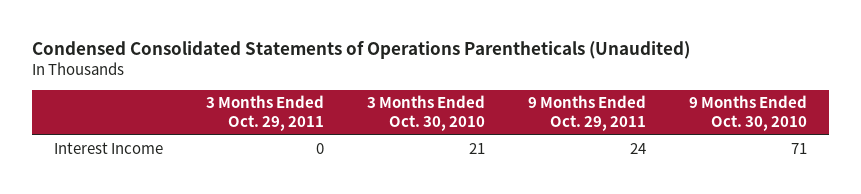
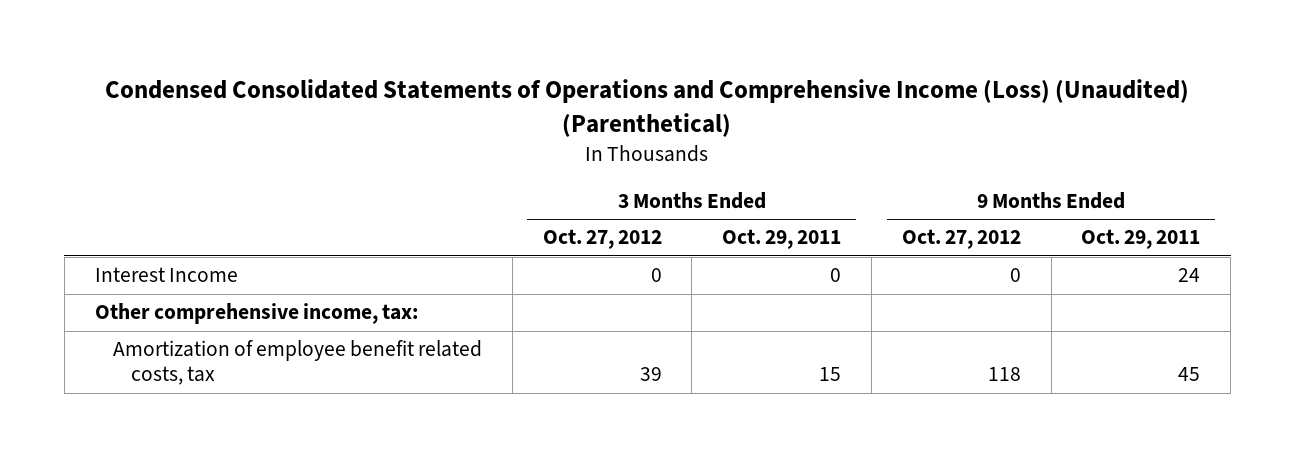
[32,41,691,60] Condensed Consolidated Statements of Operations Parentheticals (Unaudited) -> [105,78,1190,137] Condensed Consolidated Statements of Operations and Comprehensive Income (Loss) (Unaudited) (Parenthetical)
[367,95,486,131] 3 Months Ended Oct. 30, 2010 -> none
[689,95,808,131] 9 Months Ended Oct. 30, 2010 -> none
none -> [542,229,662,250] Oct. 27, 2012
none -> [901,229,1021,250] Oct. 27, 2012
none -> [94,303,418,325] Other comprehensive income, tax:
none -> [113,340,483,386] Amortization of employee benefit related costs, tax

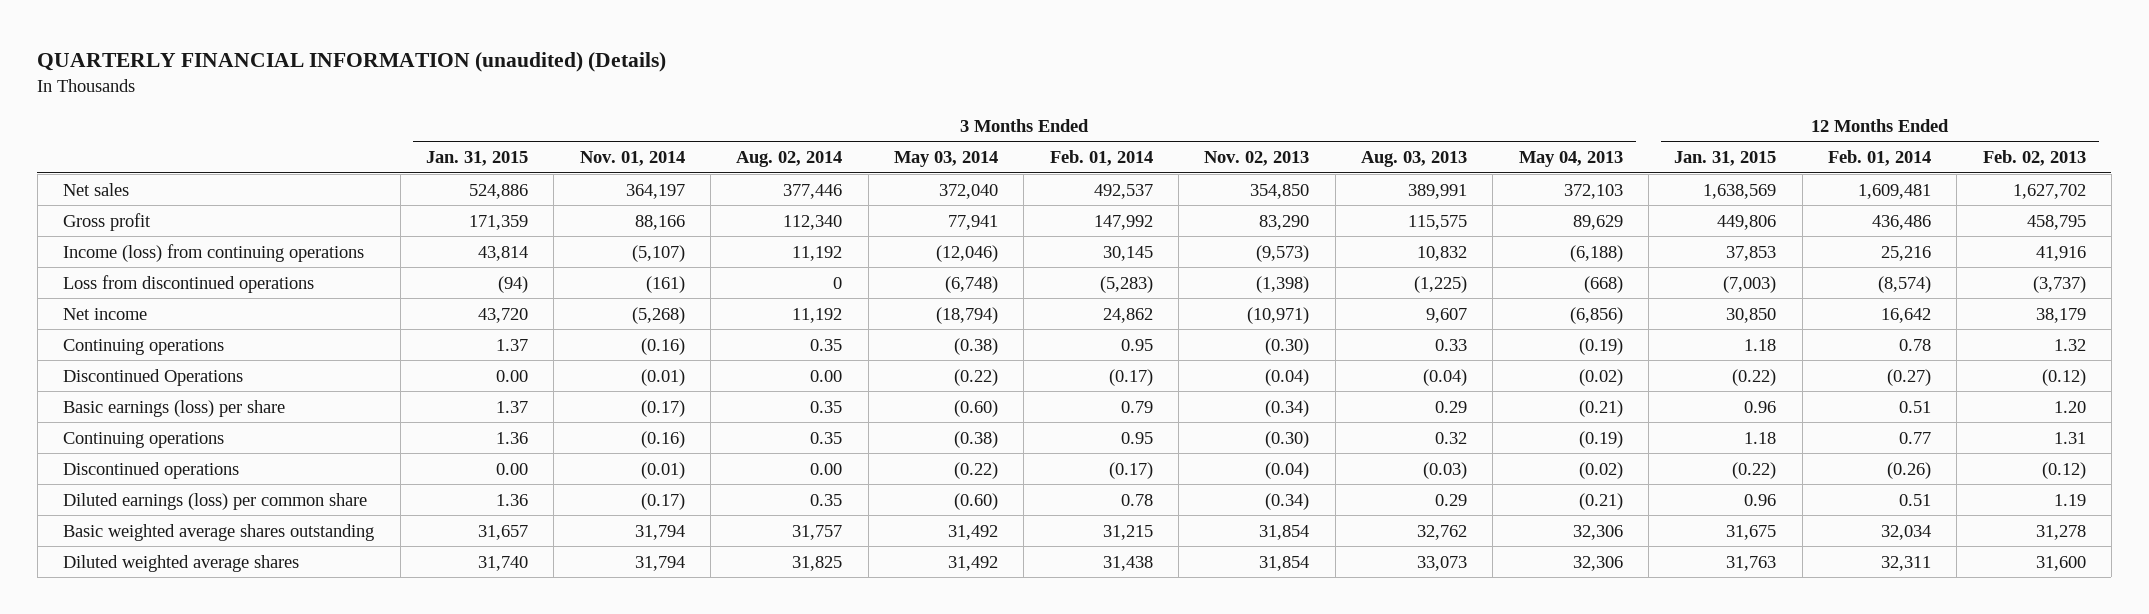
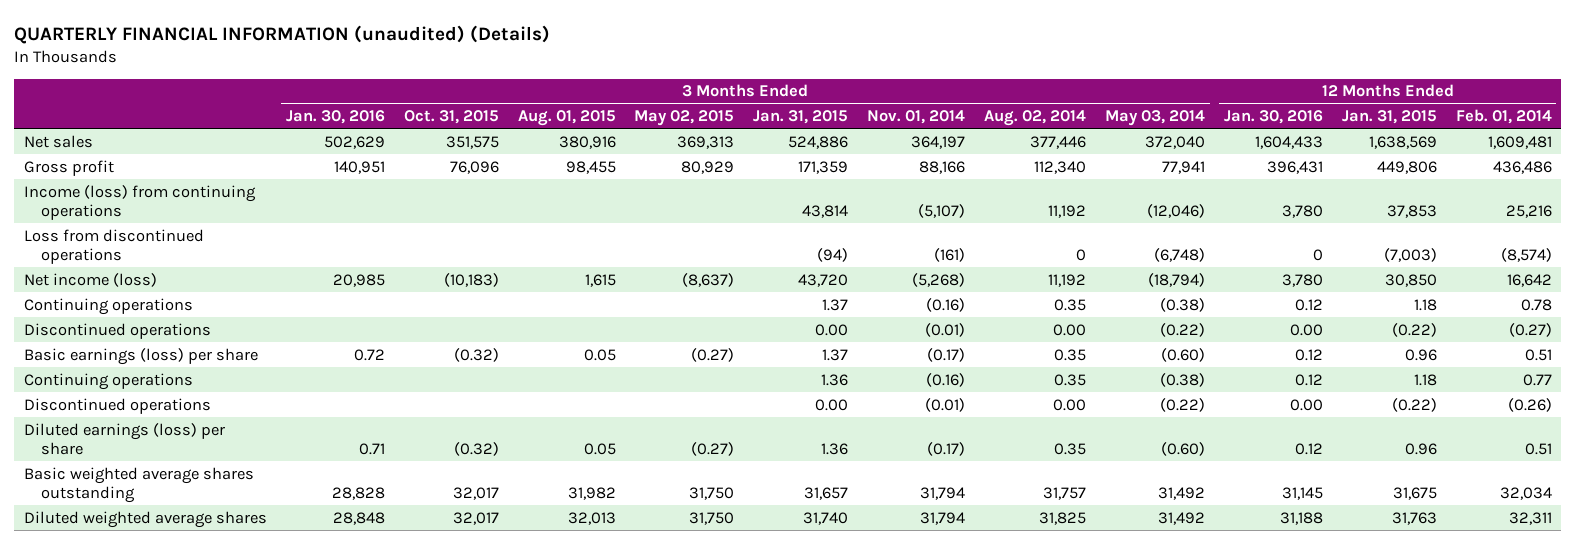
[1049,150,1153,167] Feb. 01, 2014 -> none
[1204,151,1310,167] Nov. 02, 2013 -> none
[1360,151,1467,168] Aug. 03, 2013 -> none
[1518,151,1623,168] May 04, 2013 -> none
[1982,150,2086,167] Feb. 02, 2013 -> none
none -> [285,110,385,125] Jan. 30, 2016
none -> [403,110,499,125] Oct. 31, 2015
none -> [517,110,616,127] Aug. 01, 2015
none -> [634,110,735,127] May 02, 2015
none -> [1223,110,1323,125] Jan. 30, 2016
[63,307,148,320] Net income -> [23,272,157,287] Net income (loss)
[63,368,244,386] Discontinued Operations -> [23,322,211,339] Discontinued operations
[63,492,368,510] Diluted earnings (loss) per common share -> [23,422,225,456] Diluted earnings (loss) per share

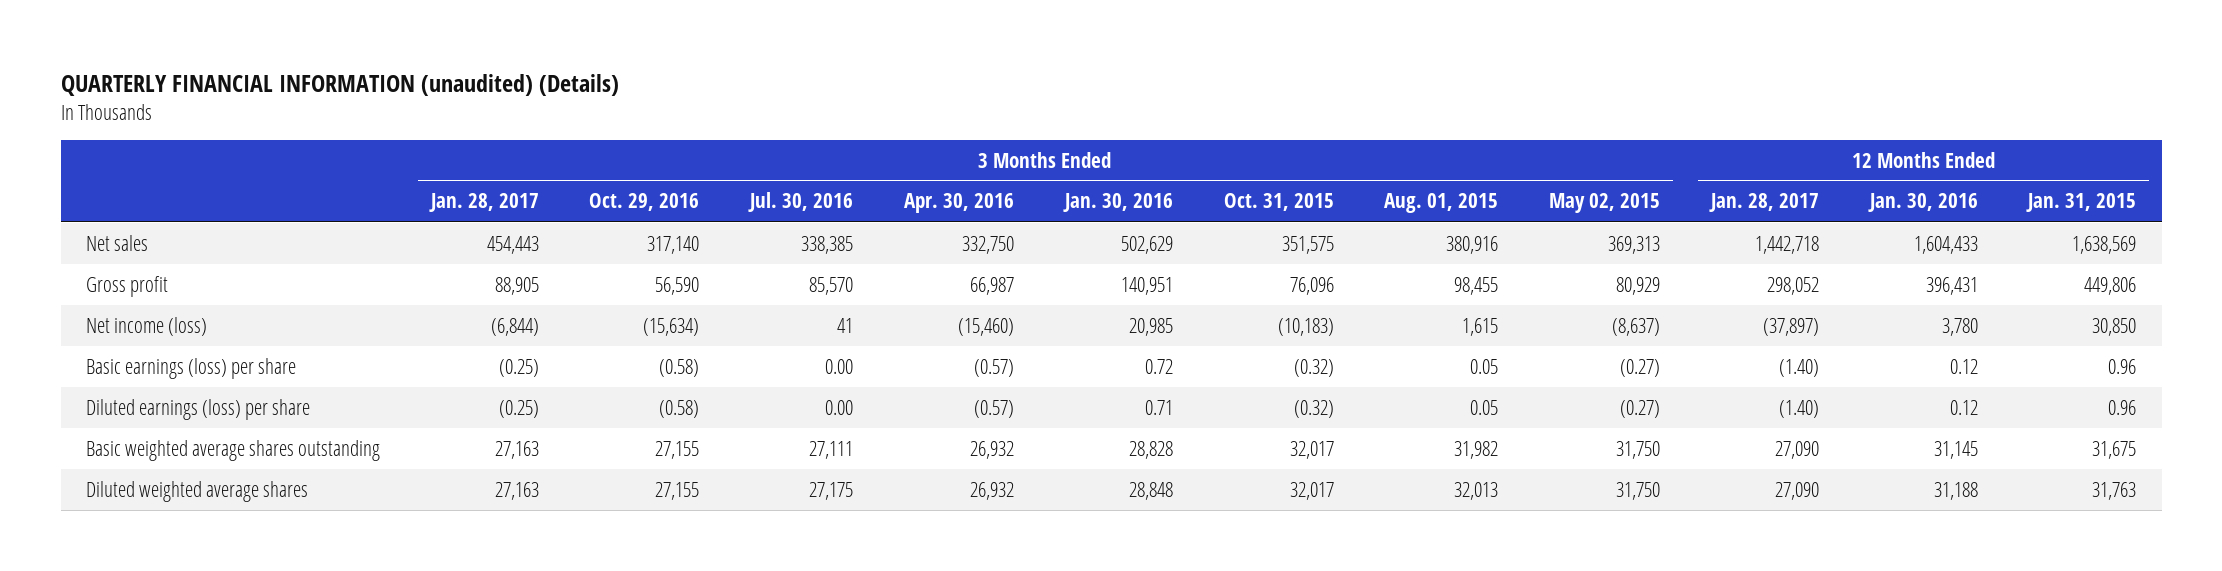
[753,110,849,125] Jan. 31, 2015 -> none
[867,110,966,125] Nov. 01, 2014 -> none
[984,110,1087,127] Aug. 02, 2014 -> none
[1104,110,1205,127] May 03, 2014 -> none
[1455,109,1552,125] Feb. 01, 2014 -> none
none -> [428,193,539,213] Jan. 28, 2017
none -> [589,193,700,212] Oct. 29, 2016
none -> [748,192,854,213] Jul. 30, 2016
none -> [904,193,1015,214] Apr. 30, 2016
none -> [1708,193,1819,213] Jan. 28, 2017
[23,184,256,221] Income (loss) from continuing operations -> none
[23,228,204,265] Loss from discontinued operations -> none
[23,297,193,315] Continuing operations -> none
[23,322,211,339] Discontinued operations -> none
[23,372,193,390] Continuing operations -> none
[23,397,211,414] Discontinued operations -> none

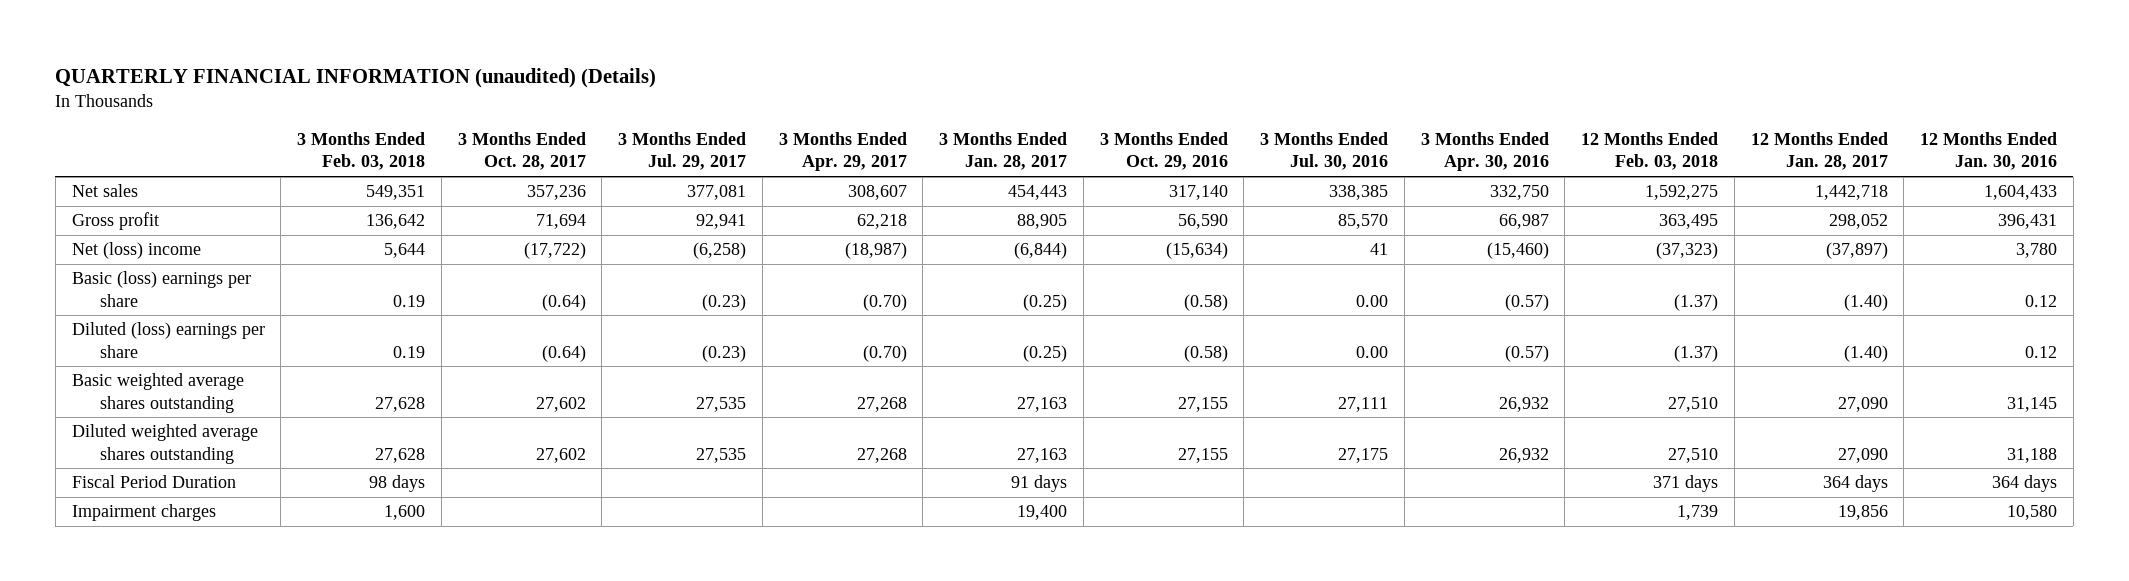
[1062,193,1173,213] Jan. 30, 2016 -> none
[1223,193,1334,212] Oct. 31, 2015 -> none
[1384,193,1499,214] Aug. 01, 2015 -> none
[1549,193,1661,214] May 02, 2015 -> none
[2026,193,2137,213] Jan. 31, 2015 -> none
none -> [297,132,426,171] 3 Months Ended Feb. 03, 2018
none -> [457,132,586,171] 3 Months Ended Oct. 28, 2017
none -> [618,132,747,171] 3 Months Ended Jul. 29, 2017
none -> [778,132,907,172] 3 Months Ended Apr. 29, 2017
none -> [1581,132,1719,171] 12 Months Ended Feb. 03, 2018
[85,316,207,336] Net income (loss) -> [71,242,201,260] Net (loss) income
[85,357,296,379] Basic earnings (loss) per share -> [71,271,251,307] Basic (loss) earnings per share
[85,398,310,420] Diluted earnings (loss) per share -> [71,322,265,358] Diluted (loss) earnings per share
[85,480,308,502] Diluted weighted average shares -> [71,424,258,464] Diluted weighted average shares outstanding
none -> [71,475,236,489] Fiscal Period Duration
none -> [71,504,216,522] Impairment charges

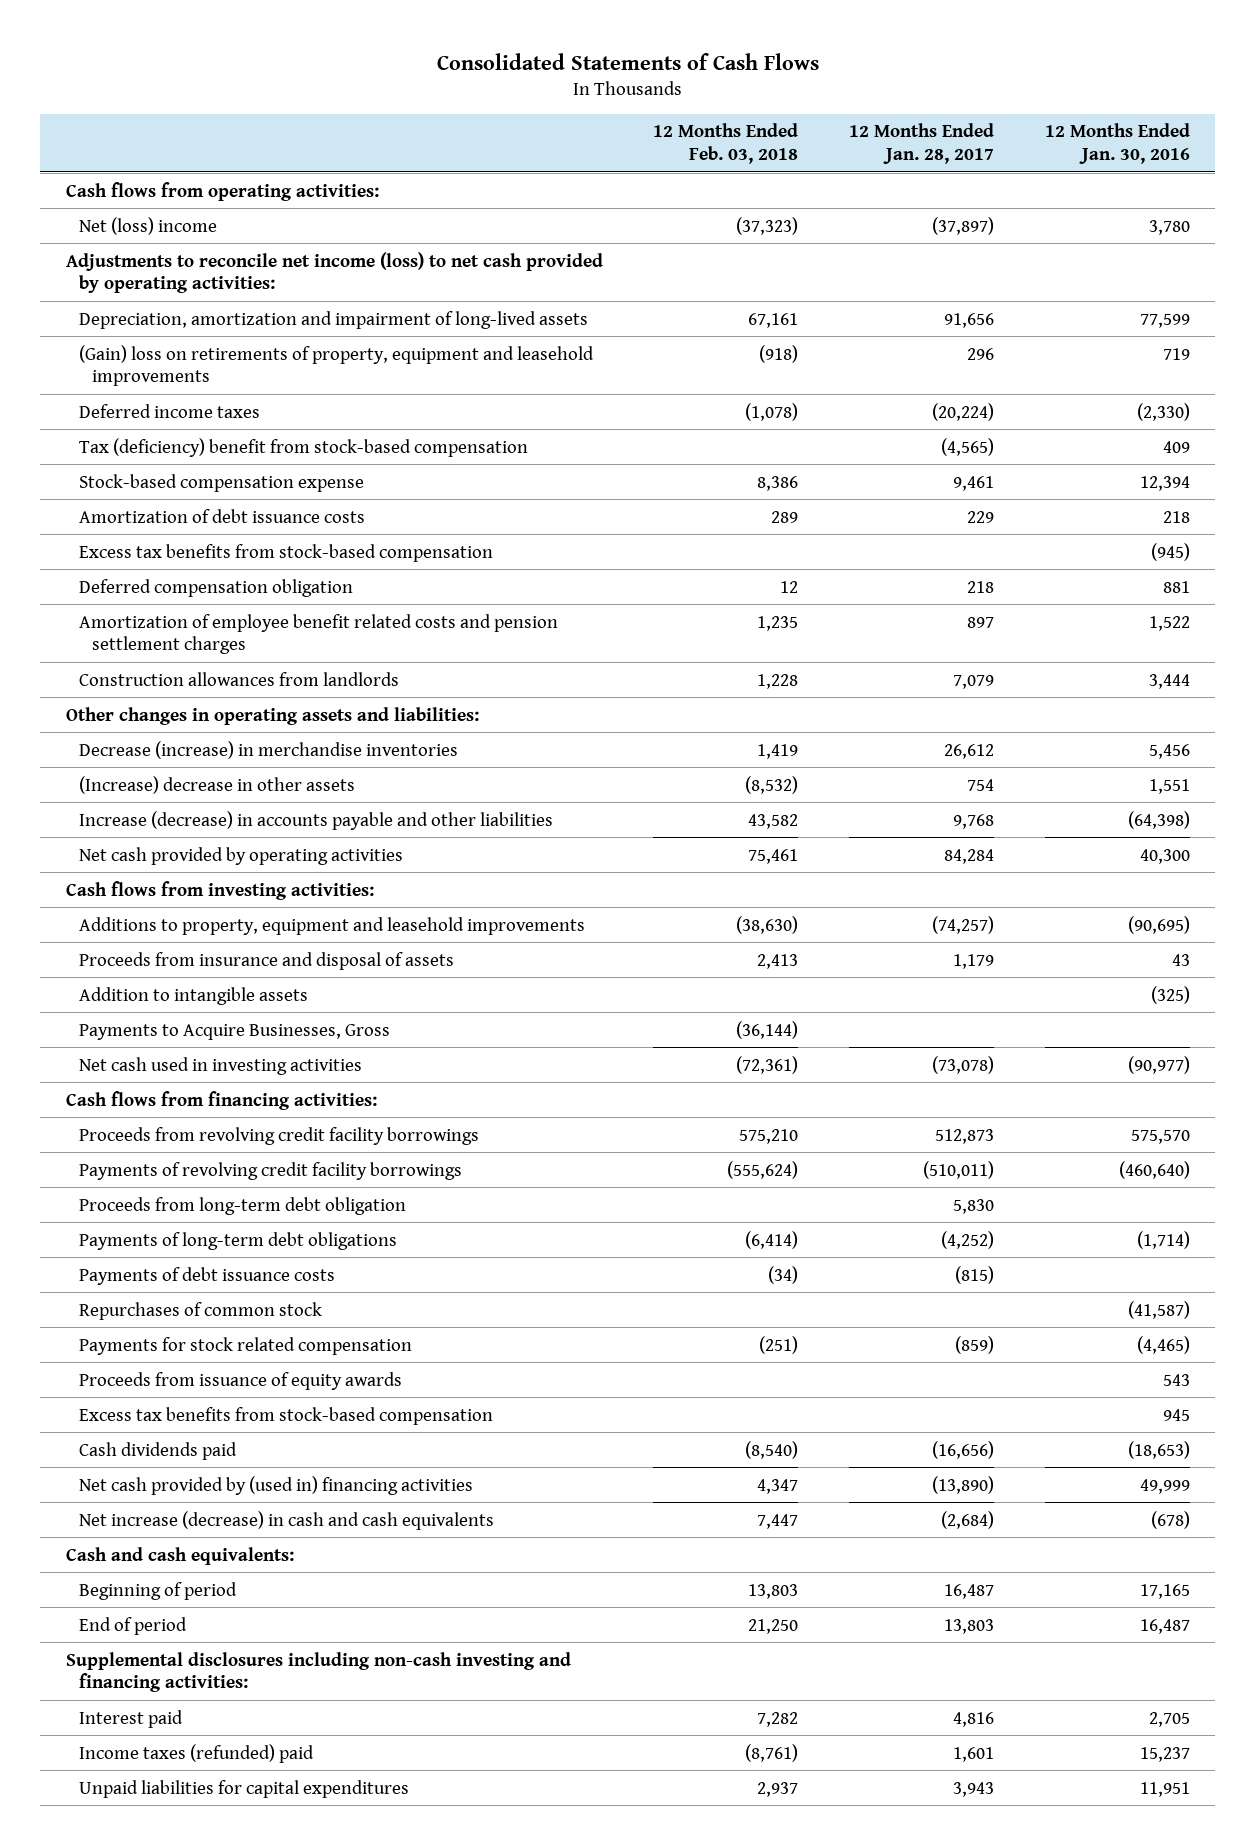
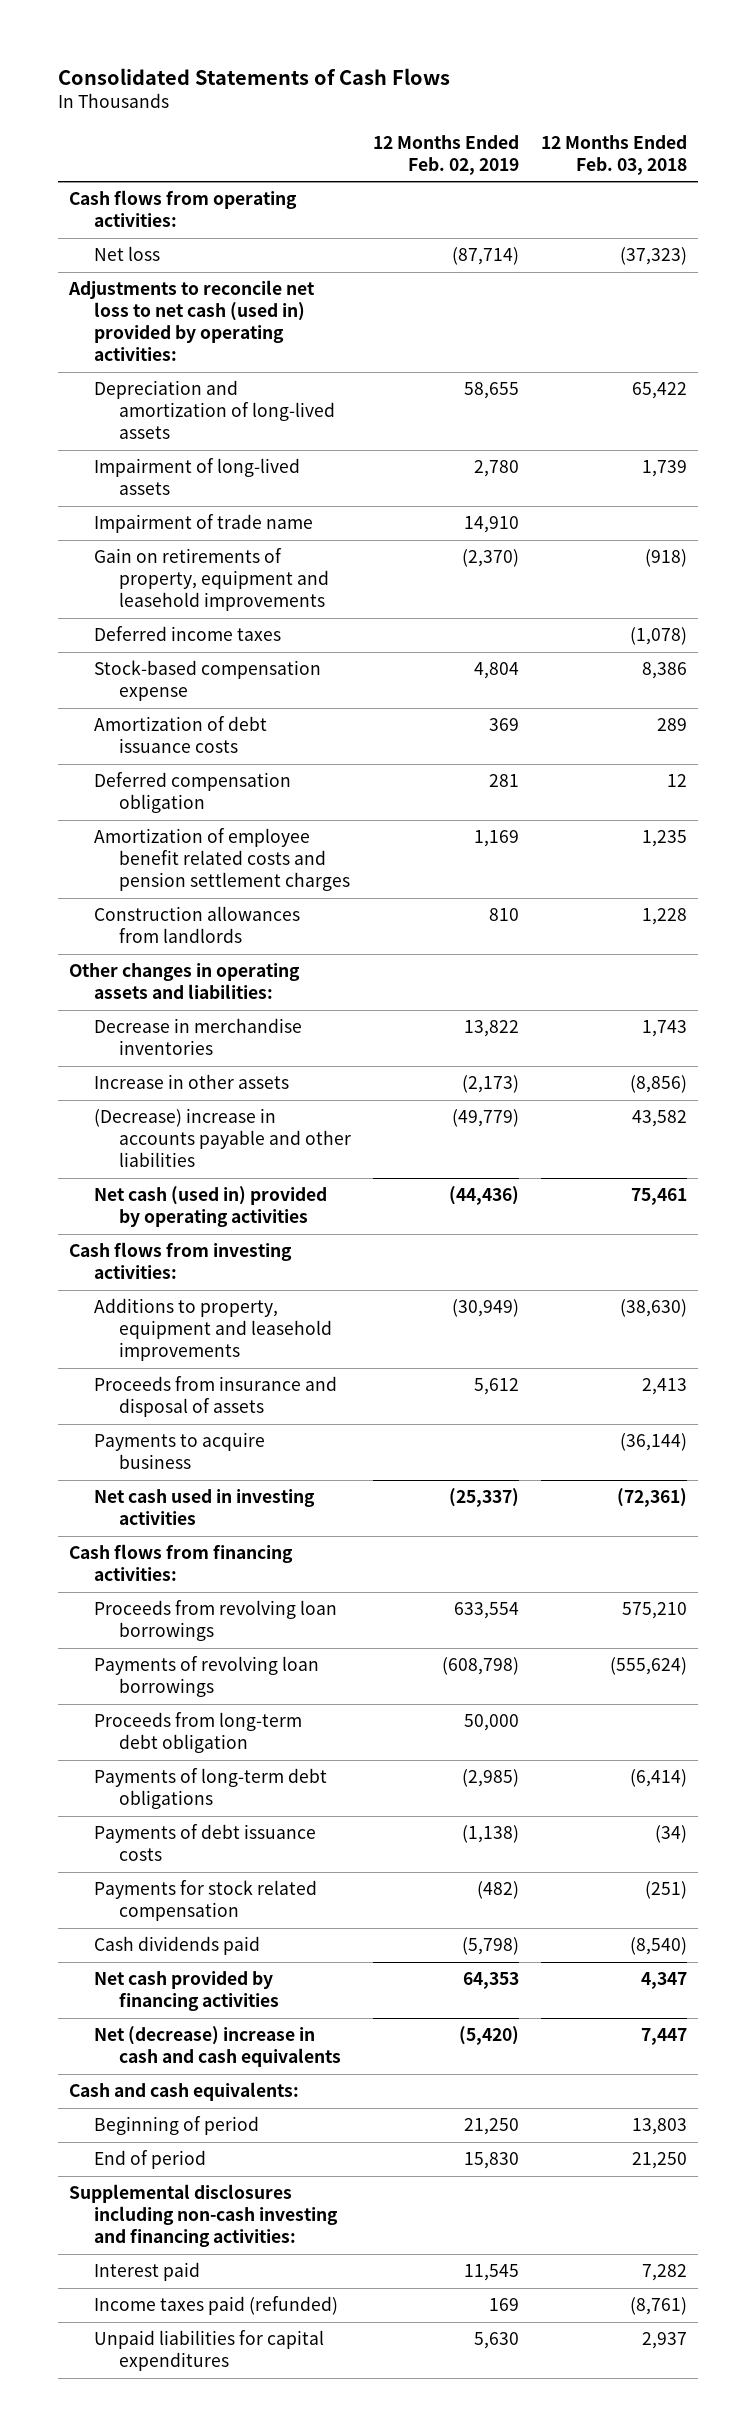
[849,123,995,164] 12 Months Ended Jan. 28, 2017 -> none
[1044,123,1190,164] 12 Months Ended Jan. 30, 2016 -> none
none -> [372,134,519,175] 12 Months Ended Feb. 02, 2019
[79,216,218,235] Net (loss) income -> [93,246,160,262] Net loss
[65,251,603,293] Adjustments to reconcile net income (loss) to net cash provided by operating activities: -> [67,280,315,362] Adjustments to reconcile net loss to net cash (used in) provided by operating activities:
[79,310,589,329] Depreciation, amortization and impairment of long-lived assets -> [93,380,335,440] Depreciation and amortization of long-lived assets
[748,312,799,328] 67,161 -> [632,382,688,400] 65,422
none -> [93,458,300,496] Impairment of long-lived assets
none -> [93,514,313,534] Impairment of trade name
[79,344,595,386] (Gain) loss on retirements of property, equipment and leasehold improvements -> [93,548,329,612] Gain on retirements of property, equipment and leasehold improvements
[79,437,529,457] Tax (deficiency) benefit from stock-based compensation -> none
[79,543,494,562] Excess tax benefits from stock-based compensation -> none
[79,740,459,759] Decrease (increase) in merchandise inventories -> [93,1018,302,1056] Decrease in merchandise inventories
[757,743,799,759] 1,419 -> [642,1020,688,1038] 1,743
[79,775,356,794] (Increase) decrease in other assets -> [93,1074,289,1090] Increase in other assets
[745,775,799,794] (8,532) -> [630,1075,688,1094] (8,856)
[79,810,554,830] Increase (decrease) in accounts payable and other liabilities -> [93,1108,351,1168] (Decrease) increase in accounts payable and other liabilities
[79,846,404,865] Net cash provided by operating activities -> [93,1186,327,1228] Net cash (used in) provided by operating activities
[79,986,309,1005] Addition to intangible assets -> none
[79,1023,391,1040] Payments to Acquire Businesses, Gross -> [93,1432,265,1470] Payments to acquire business
[79,1126,480,1145] Proceeds from revolving credit facility borrowings -> [93,1600,337,1642] Proceeds from revolving loan borrowings
[79,1161,463,1180] Payments of revolving credit facility borrowings -> [93,1656,319,1698] Payments of revolving loan borrowings
[79,1301,323,1320] Repurchases of common stock -> none
[79,1371,403,1390] Proceeds from issuance of equity awards -> none
[79,1406,494,1425] Excess tax benefits from stock-based compensation -> none
[79,1475,474,1495] Net cash provided by (used in) financing activities -> [93,1971,279,2012] Net cash provided by financing activities
[79,1510,495,1530] Net increase (decrease) in cash and cash equivalents -> [93,2026,341,2068] Net (decrease) increase in cash and cash equivalents
[79,1743,315,1763] Income taxes (refunded) paid -> [93,2296,338,2316] Income taxes paid (refunded)

